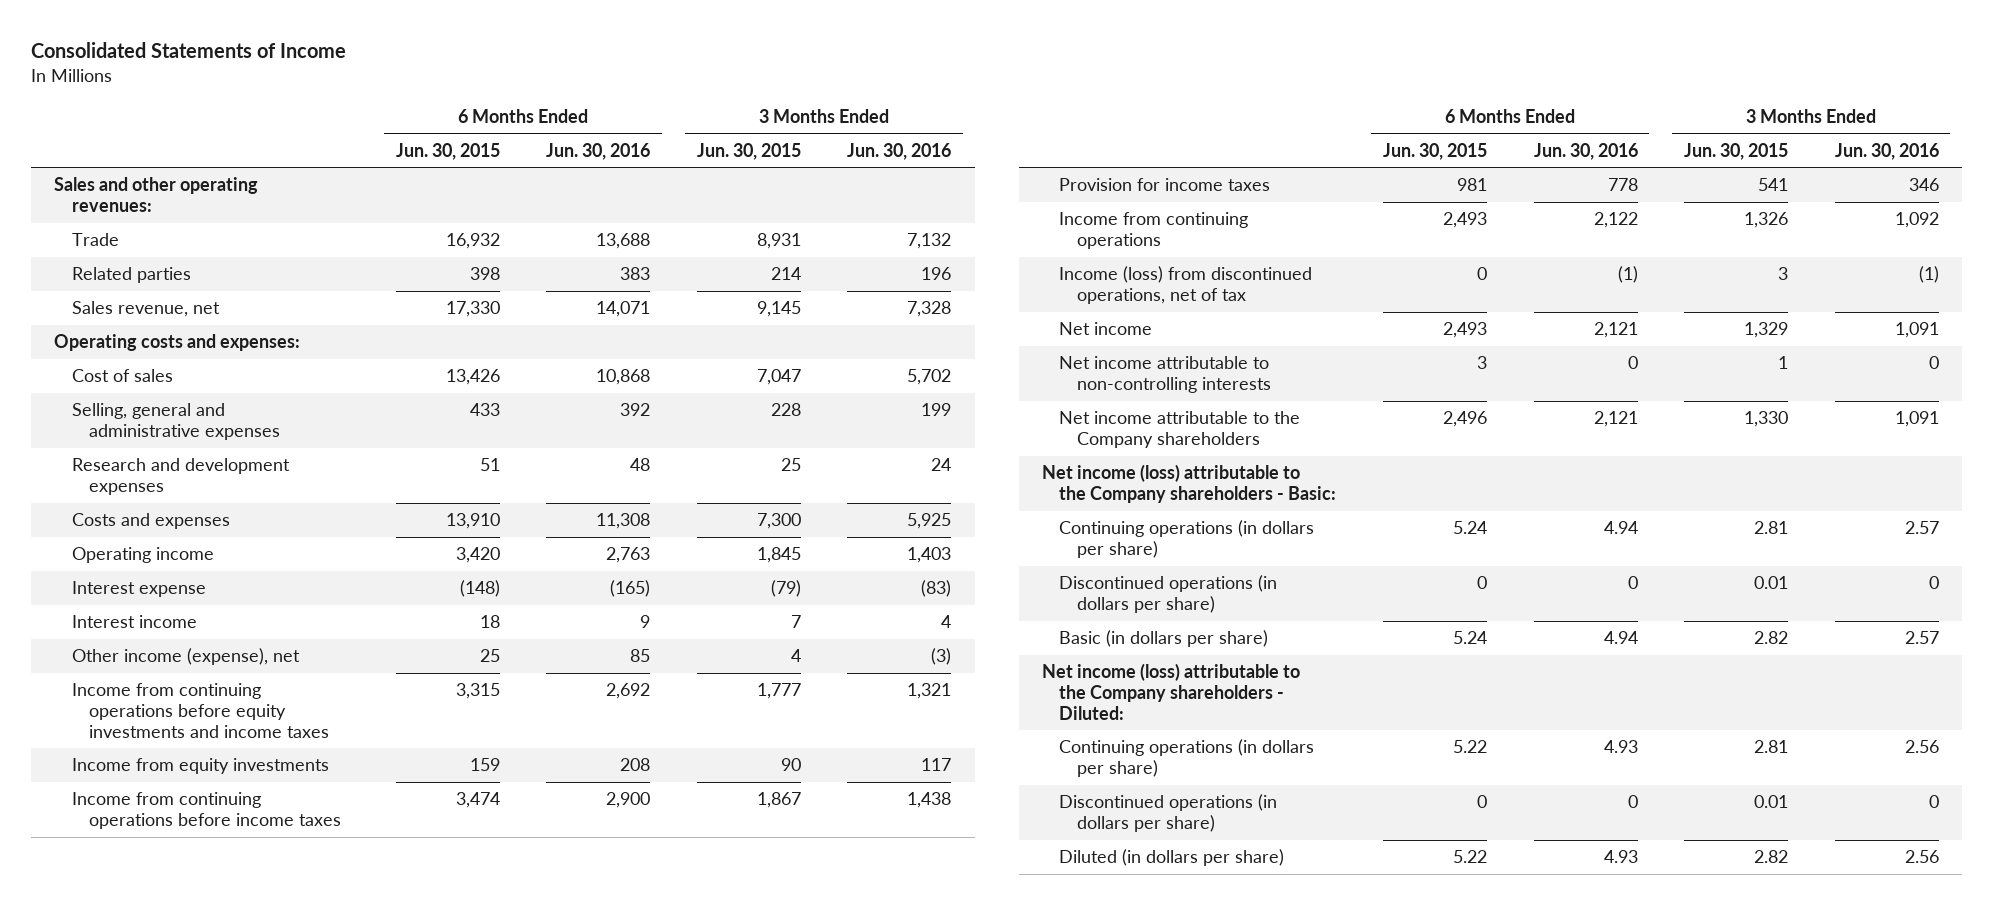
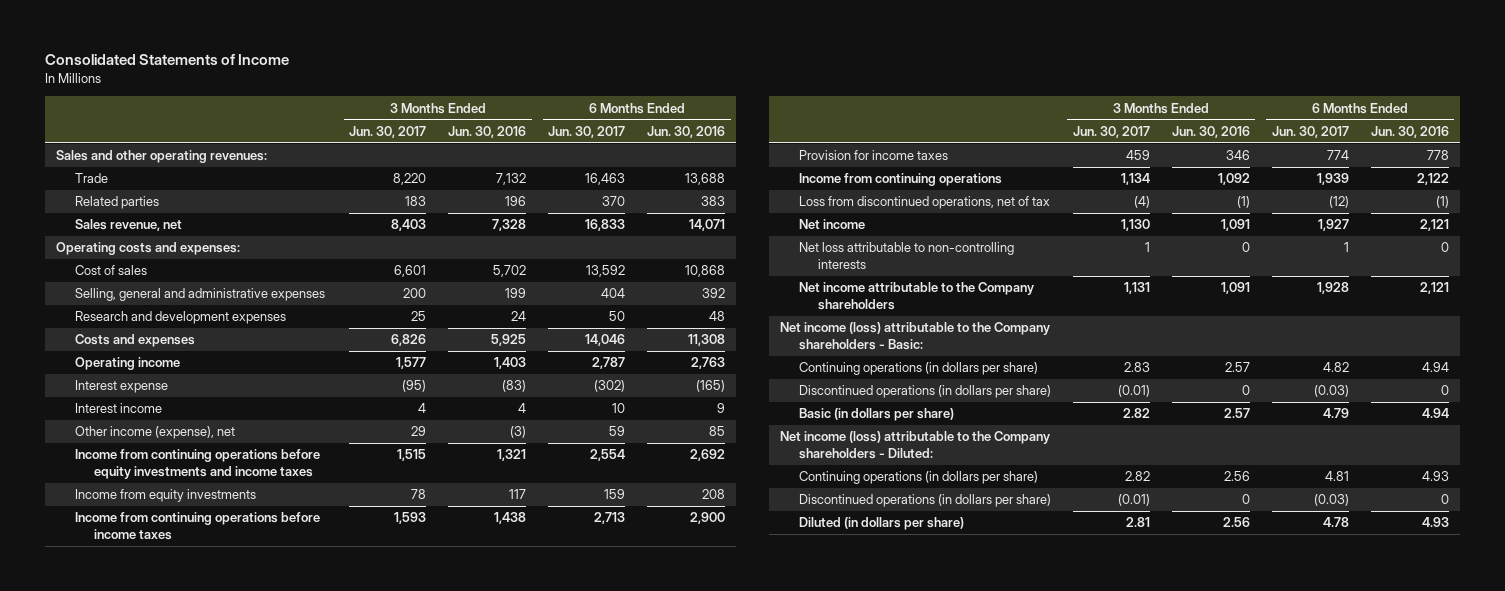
[395,142,500,160] Jun. 30, 2015 -> none
[696,142,801,160] Jun. 30, 2015 -> none
none -> [349,125,427,138] Jun. 30, 2017
none -> [548,125,626,138] Jun. 30, 2017
[1059,266,1313,304] Income (loss) from discontinued operations, net of tax -> [798,196,1050,210] Loss from discontinued operations, net of tax
[1059,356,1271,393] Net income attributable to non-controlling interests -> [798,242,1014,269] Net loss attributable to non-controlling interests

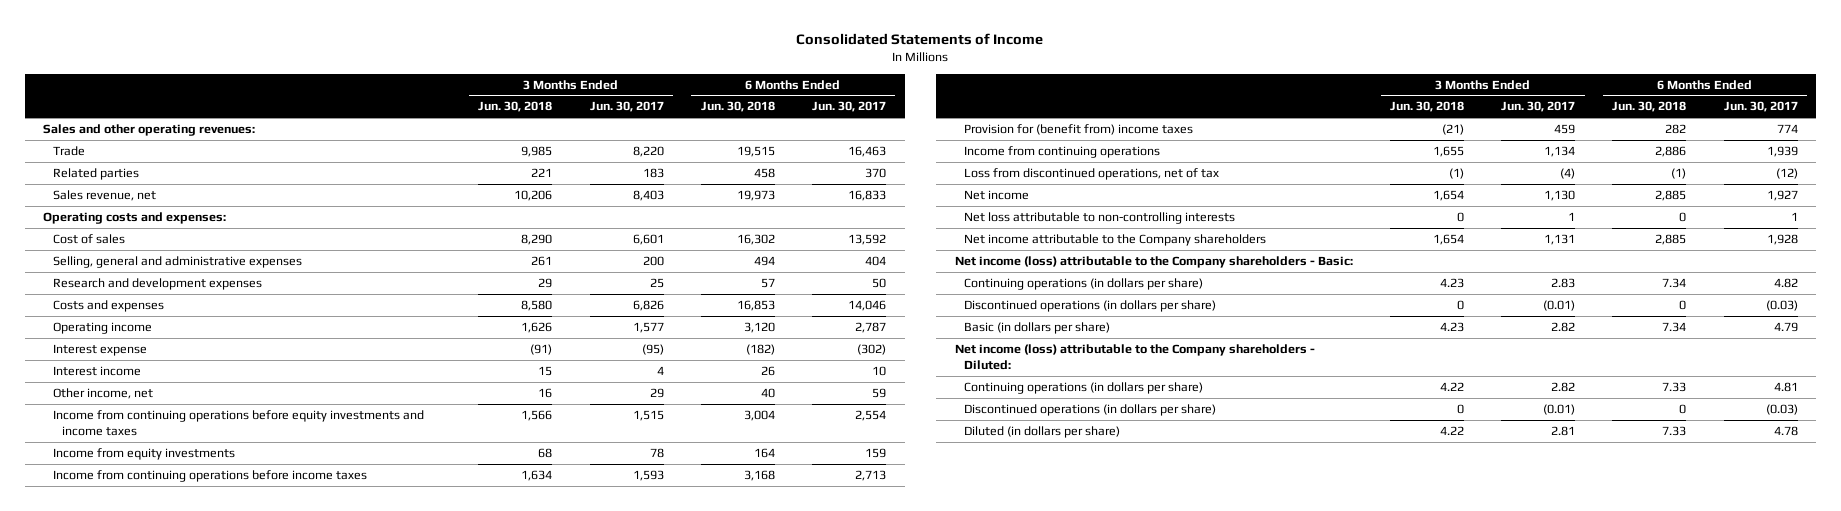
[448,125,527,138] Jun. 30, 2016 -> none
[647,125,726,138] Jun. 30, 2016 -> none
none -> [478,101,553,113] Jun. 30, 2018
none -> [700,101,775,113] Jun. 30, 2018
[75,426,236,440] Other income (expense), net -> [52,387,153,399] Other income, net
[798,150,948,161] Provision for income taxes -> [964,123,1194,135] Provision for (benefit from) income taxes

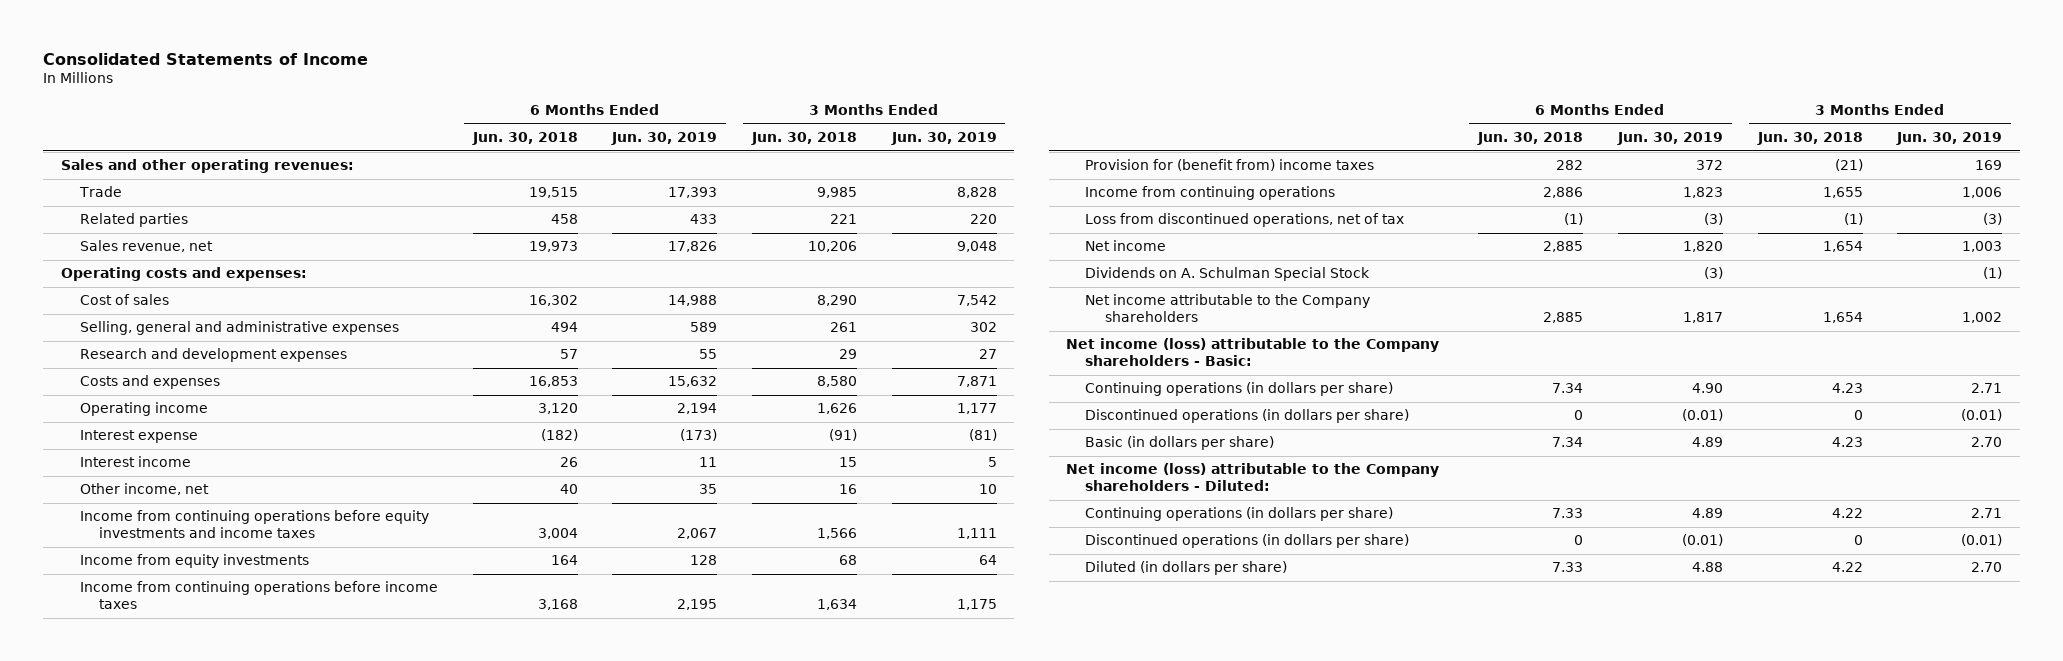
[589,101,664,113] Jun. 30, 2017 -> none
[812,101,887,113] Jun. 30, 2017 -> none
none -> [611,132,718,146] Jun. 30, 2019
none -> [890,132,997,146] Jun. 30, 2019
[964,211,1236,224] Net loss attributable to non-controlling interests -> none
none -> [1085,267,1371,282] Dividends on A. Schulman Special Stock

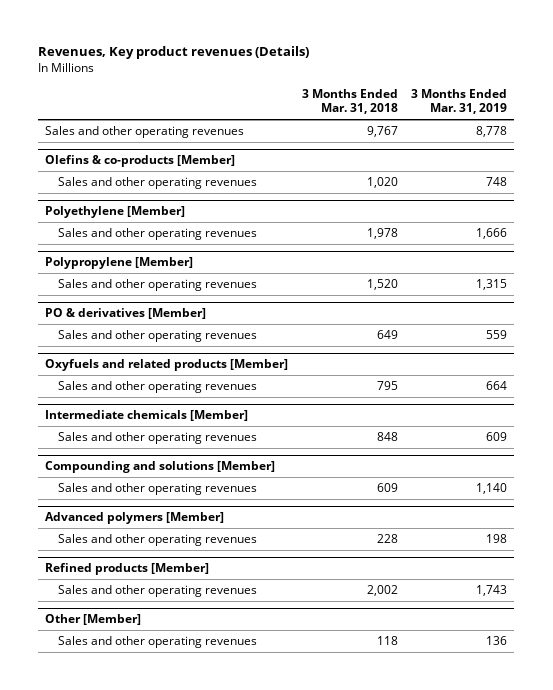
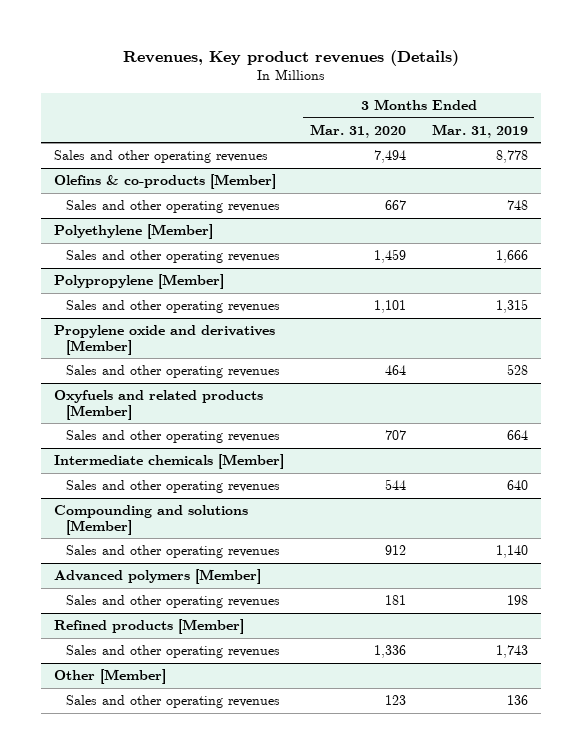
[301,89,398,115] 3 Months Ended Mar. 31, 2018 -> none
none -> [309,123,406,138] Mar. 31, 2020
[45,308,207,320] PO & derivatives [Member] -> [53,324,275,355] Propylene oxide and derivatives [Member]
[486,330,508,340] 559 -> [506,363,528,375] 528
[486,432,508,442] 609 -> [506,479,528,490] 640

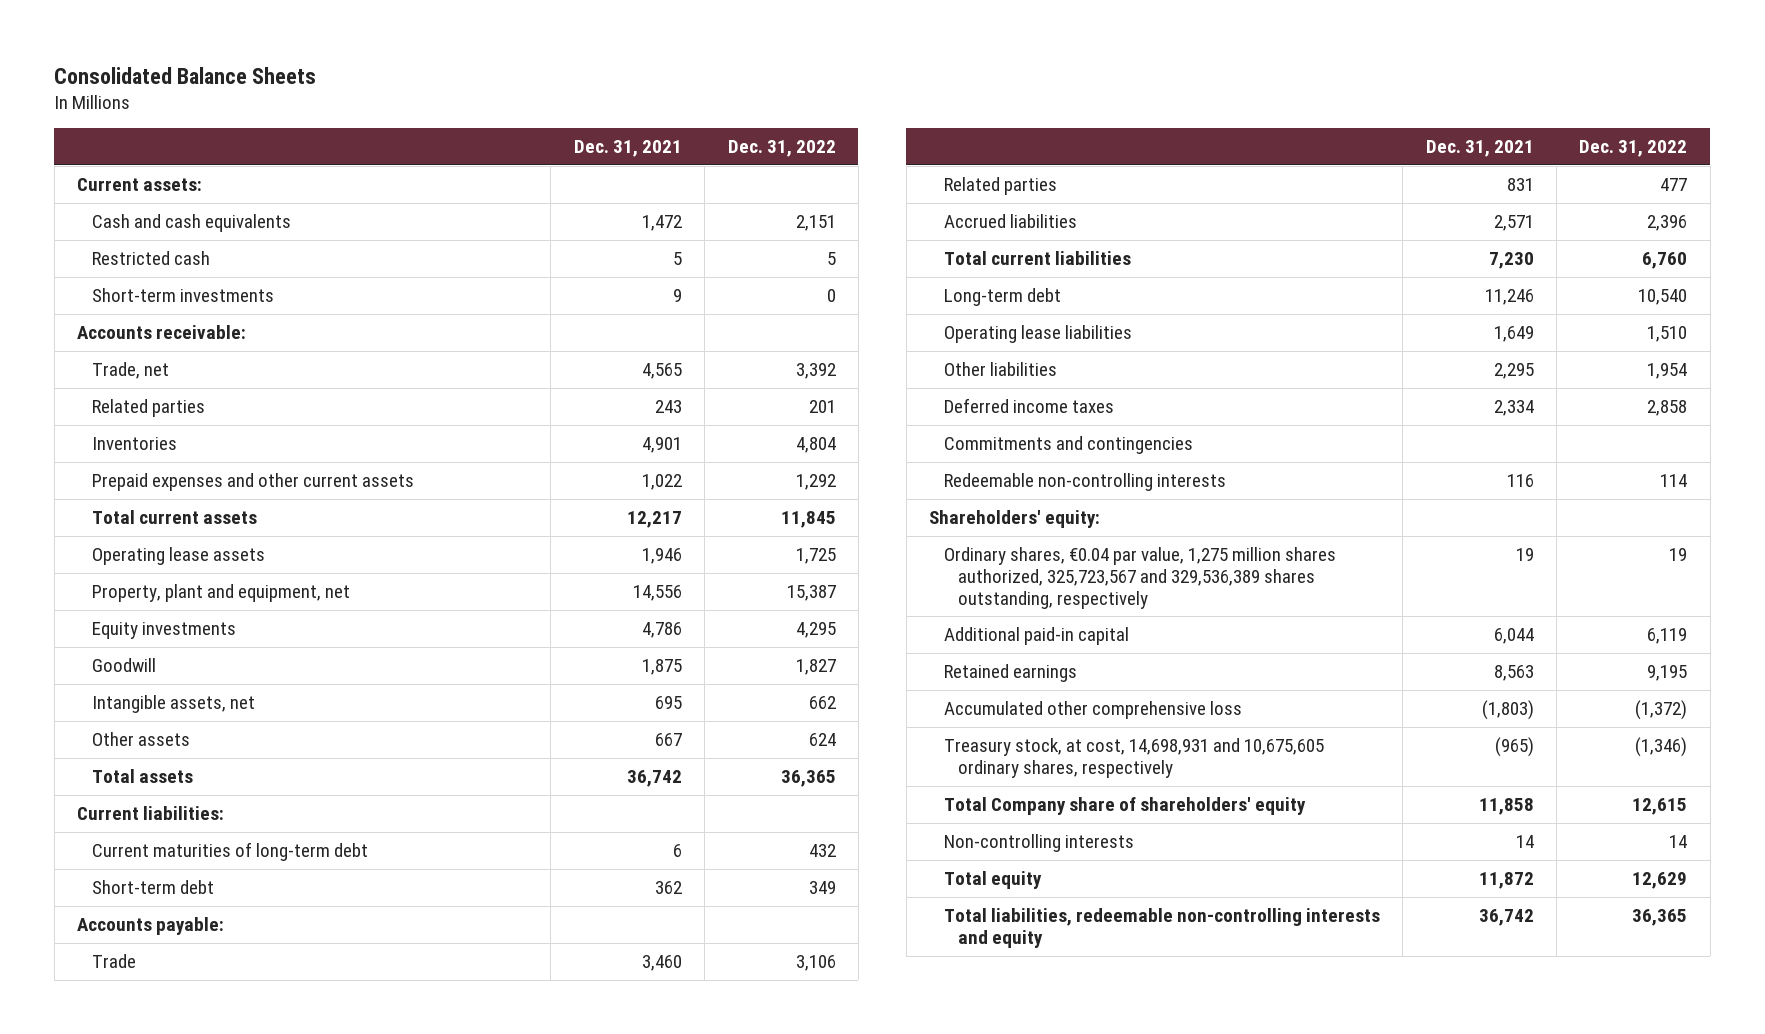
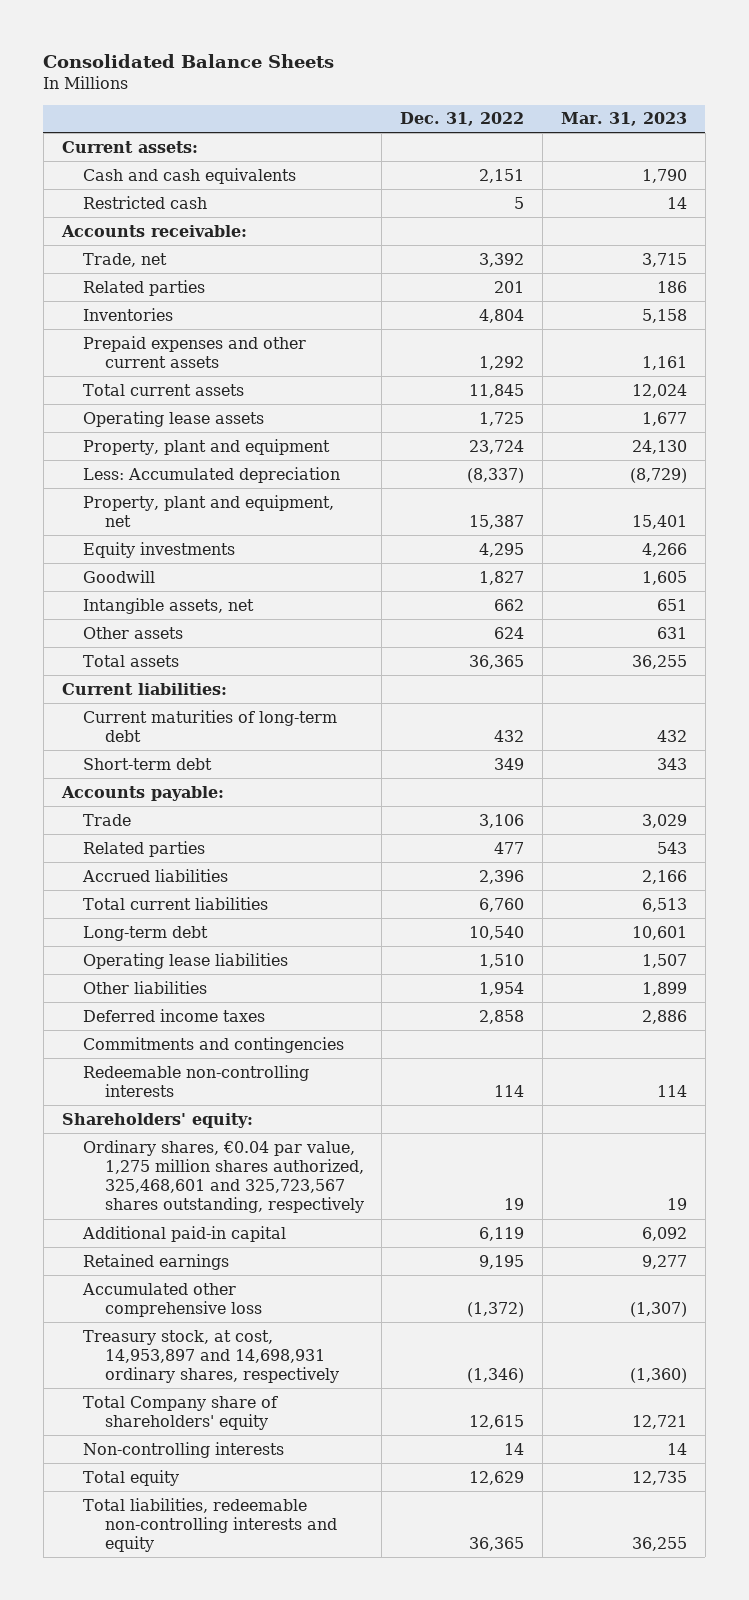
[573,140,682,158] Dec. 31, 2021 -> none
none -> [560,112,687,127] Mar. 31, 2023
[91,288,274,303] Short-term investments -> none
none -> [83,438,331,455] Property, plant and equipment
none -> [83,466,341,483] Less: Accumulated depreciation
[943,547,1336,609] Ordinary shares, €0.04 par value, 1,275 million shares authorized, 325,723,567 and 329,536,389 shares outstanding, respectively -> [83,1139,364,1214] Ordinary shares, €0.04 par value, 1,275 million shares authorized, 325,468,601 and 325,723,567 shares outstanding, respectively
[943,738,1324,778] Treasury stock, at cost, 14,698,931 and 10,675,605 ordinary shares, respectively -> [83,1329,339,1384] Treasury stock, at cost, 14,953,897 and 14,698,931 ordinary shares, respectively

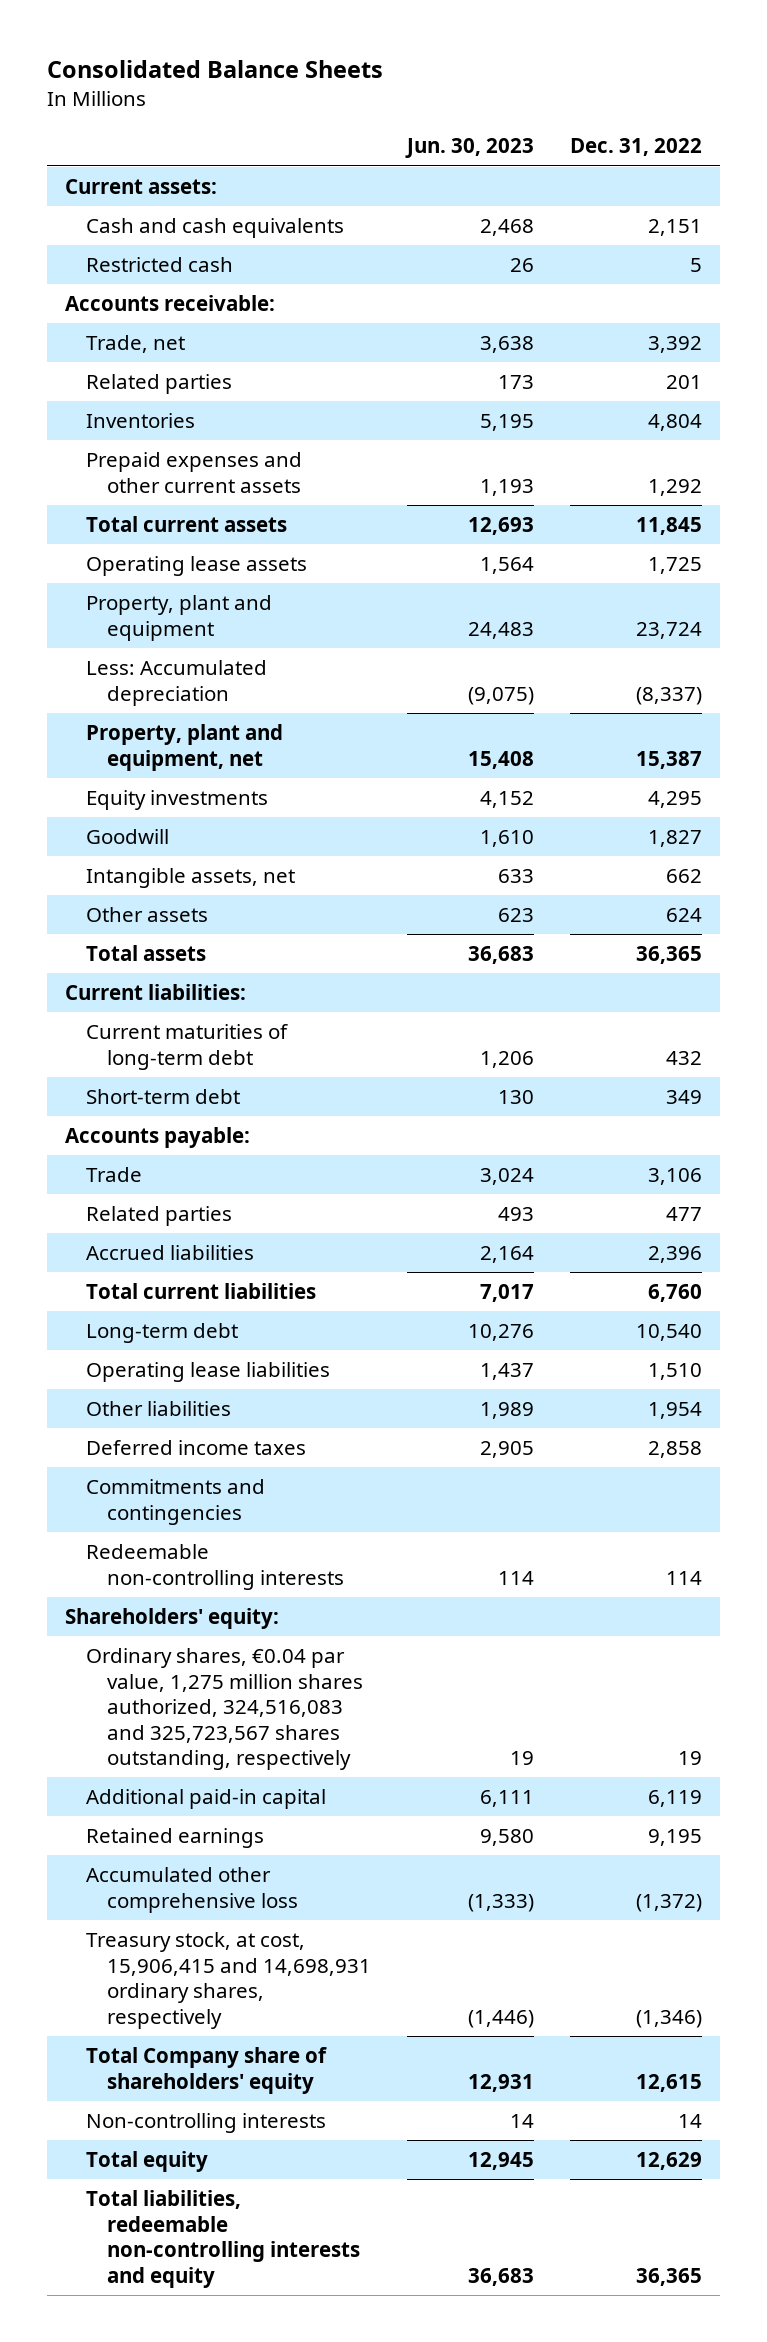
[560,112,687,127] Mar. 31, 2023 -> none
none -> [405,138,535,159] Jun. 30, 2023
[83,1139,364,1214] Ordinary shares, €0.04 par value, 1,275 million shares authorized, 325,468,601 and 325,723,567 shares outstanding, respectively -> [86,1648,364,1771] Ordinary shares, €0.04 par value, 1,275 million shares authorized, 324,516,083 and 325,723,567 shares outstanding, respectively
[83,1329,339,1384] Treasury stock, at cost, 14,953,897 and 14,698,931 ordinary shares, respectively -> [86,1932,372,2029] Treasury stock, at cost, 15,906,415 and 14,698,931 ordinary shares, respectively

